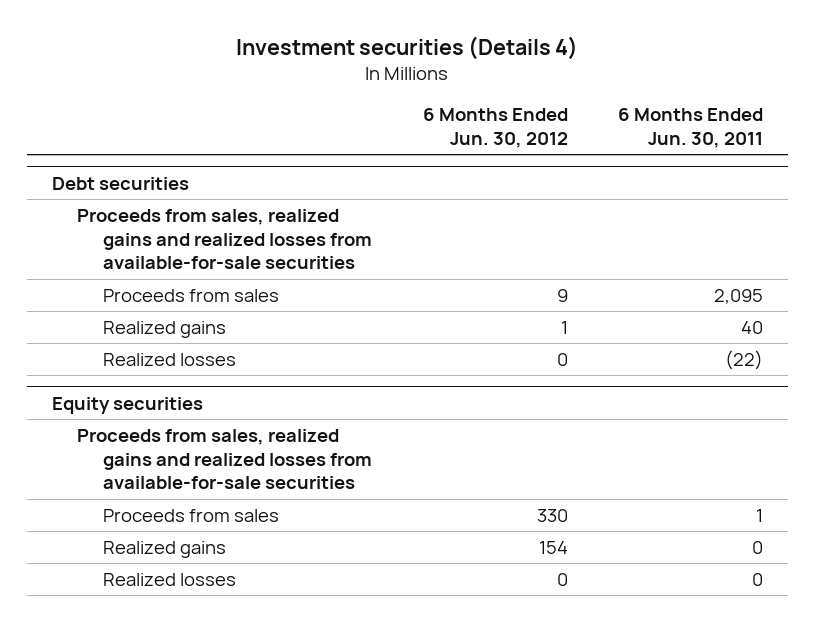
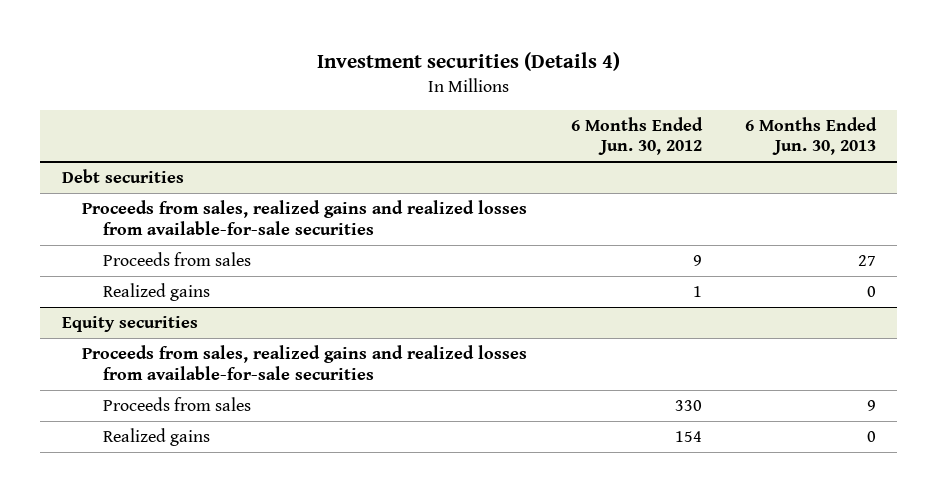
[617,108,763,149] 6 Months Ended Jun. 30, 2011 -> none
none -> [744,116,877,156] 6 Months Ended Jun. 30, 2013
[103,352,237,366] Realized losses -> none
[103,572,237,586] Realized losses -> none

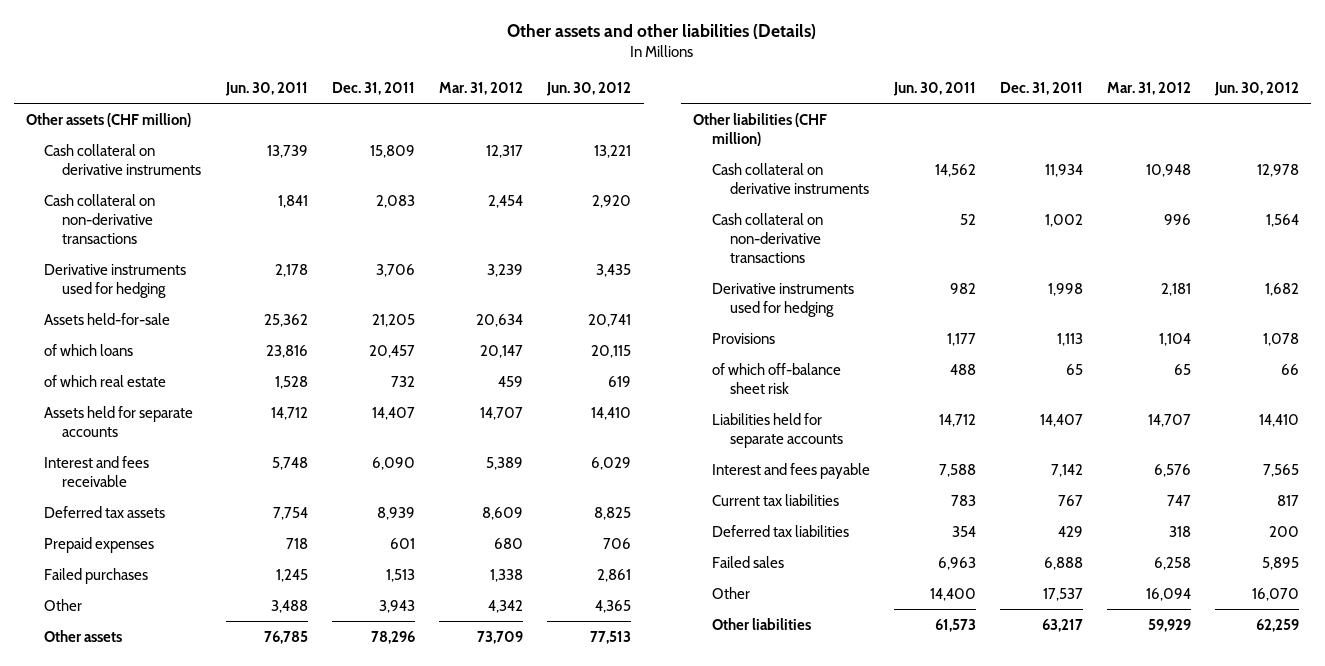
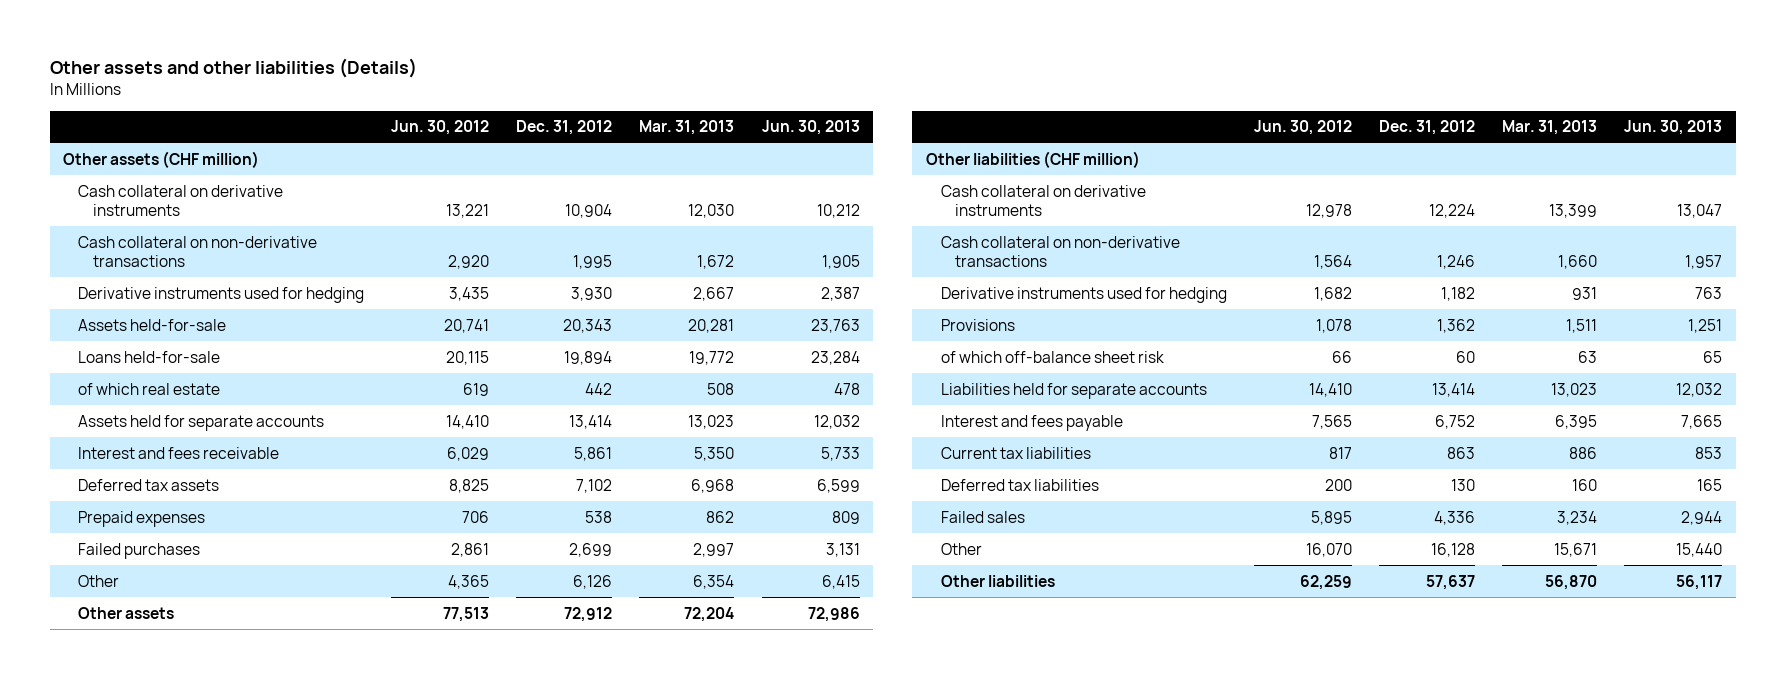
[225,81,309,96] Jun. 30, 2011 -> none
[332,81,416,95] Dec. 31, 2011 -> none
[439,81,524,95] Mar. 31, 2012 -> none
none -> [516,120,613,136] Dec. 31, 2012
none -> [639,120,735,136] Mar. 31, 2013
none -> [761,120,860,136] Jun. 30, 2013
[44,343,134,356] of which loans -> [77,350,220,363] Loans held-for-sale

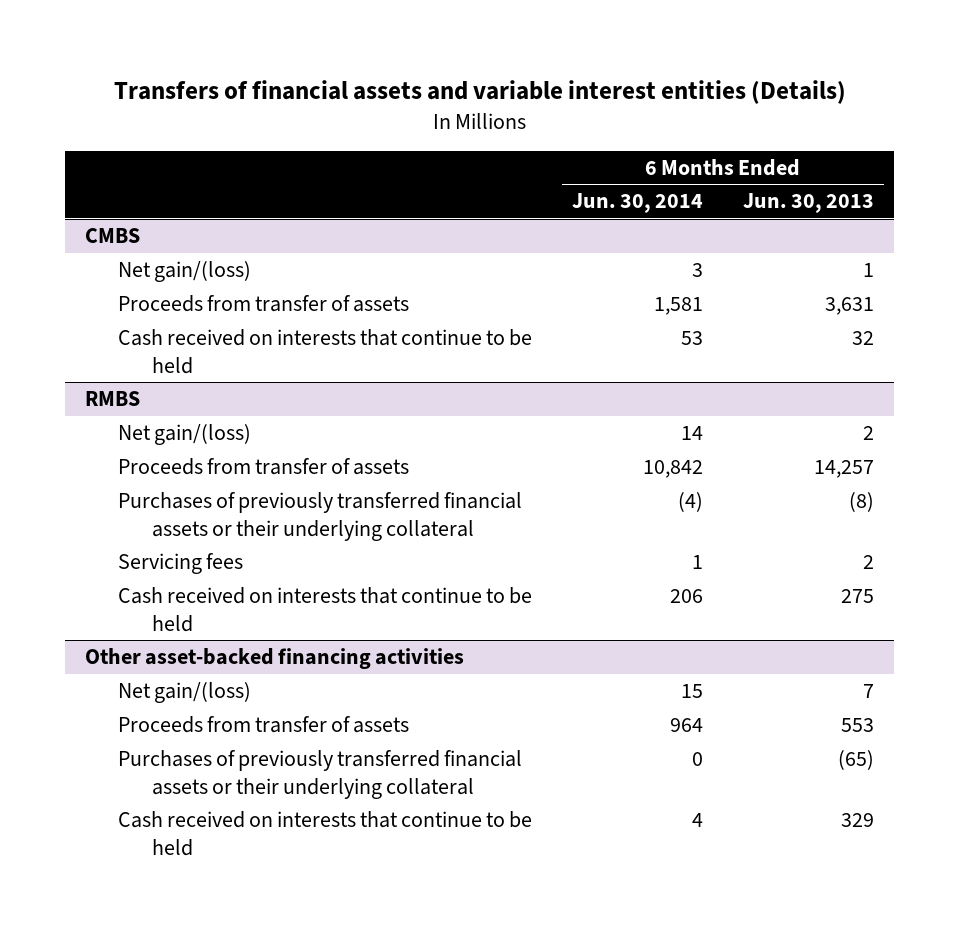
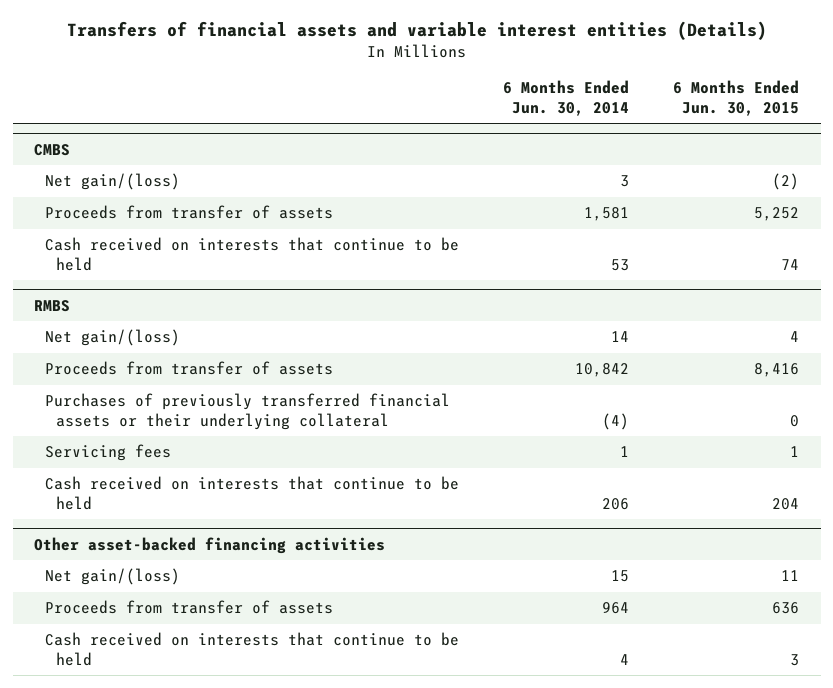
[743,193,875,214] Jun. 30, 2013 -> none
none -> [672,80,799,116] 6 Months Ended Jun. 30, 2015
[118,750,523,799] Purchases of previously transferred financial assets or their underlying collateral -> none

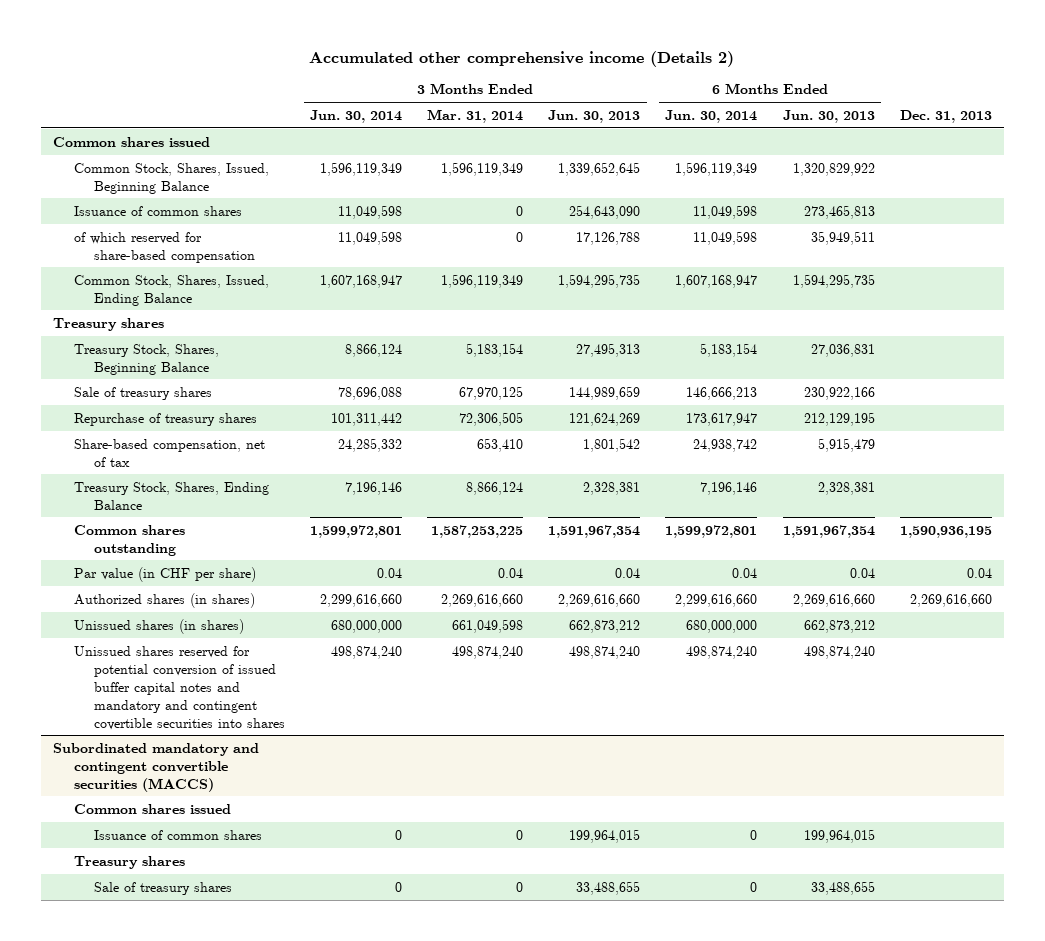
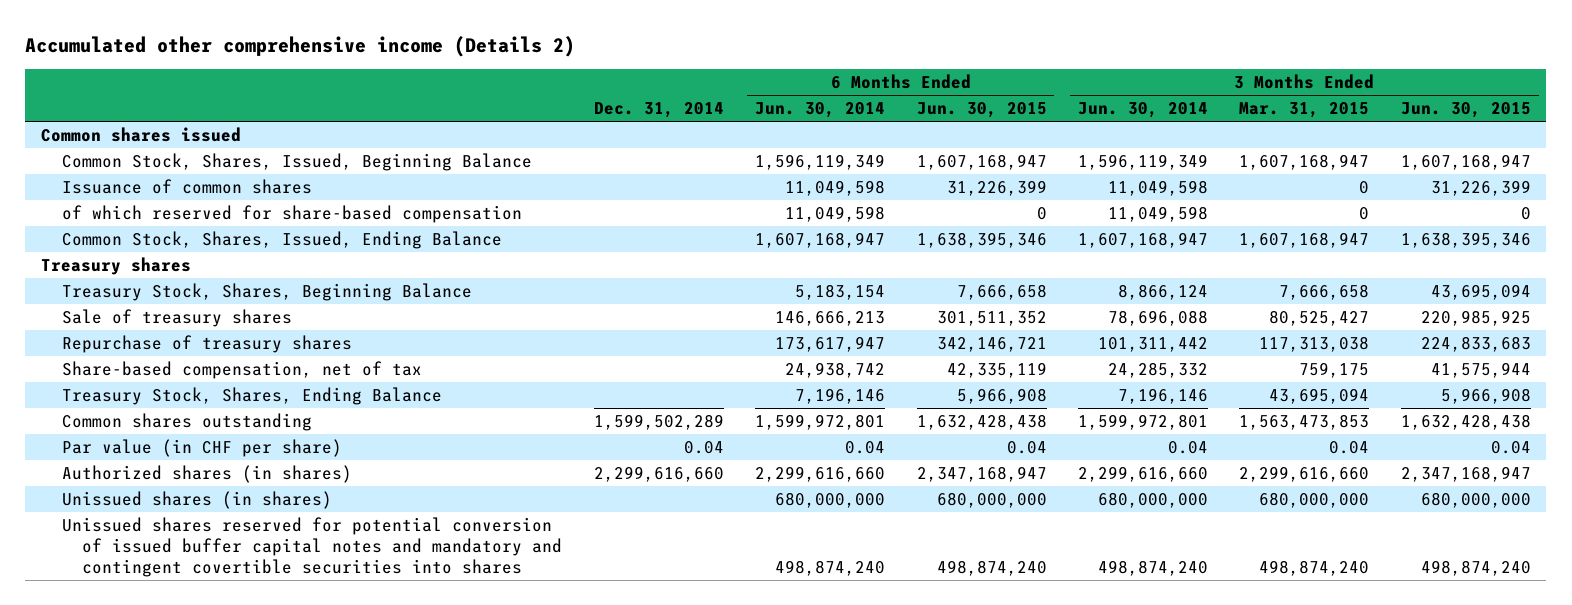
[427,108,524,123] Mar. 31, 2014 -> none
[548,109,641,123] Jun. 30, 2013 -> none
[782,109,875,123] Jun. 30, 2013 -> none
[899,109,992,123] Dec. 31, 2013 -> none
none -> [593,102,724,119] Dec. 31, 2014
none -> [916,102,1047,119] Jun. 30, 2015
none -> [1239,102,1370,119] Mar. 31, 2015
none -> [1400,102,1531,119] Jun. 30, 2015
[53,742,260,792] Subordinated mandatory and contingent convertible securities (MACCS) -> none
[73,803,231,814] Common shares issued -> none
[94,829,263,840] Issuance of common shares -> none
[73,855,185,869] Treasury shares -> none
[94,881,233,895] Sale of treasury shares -> none

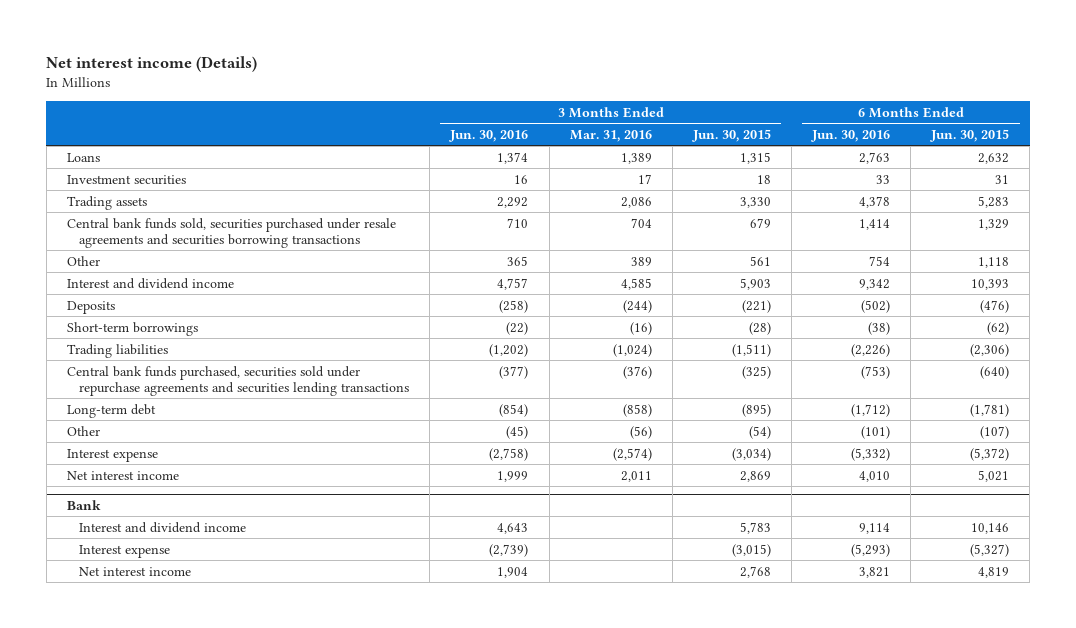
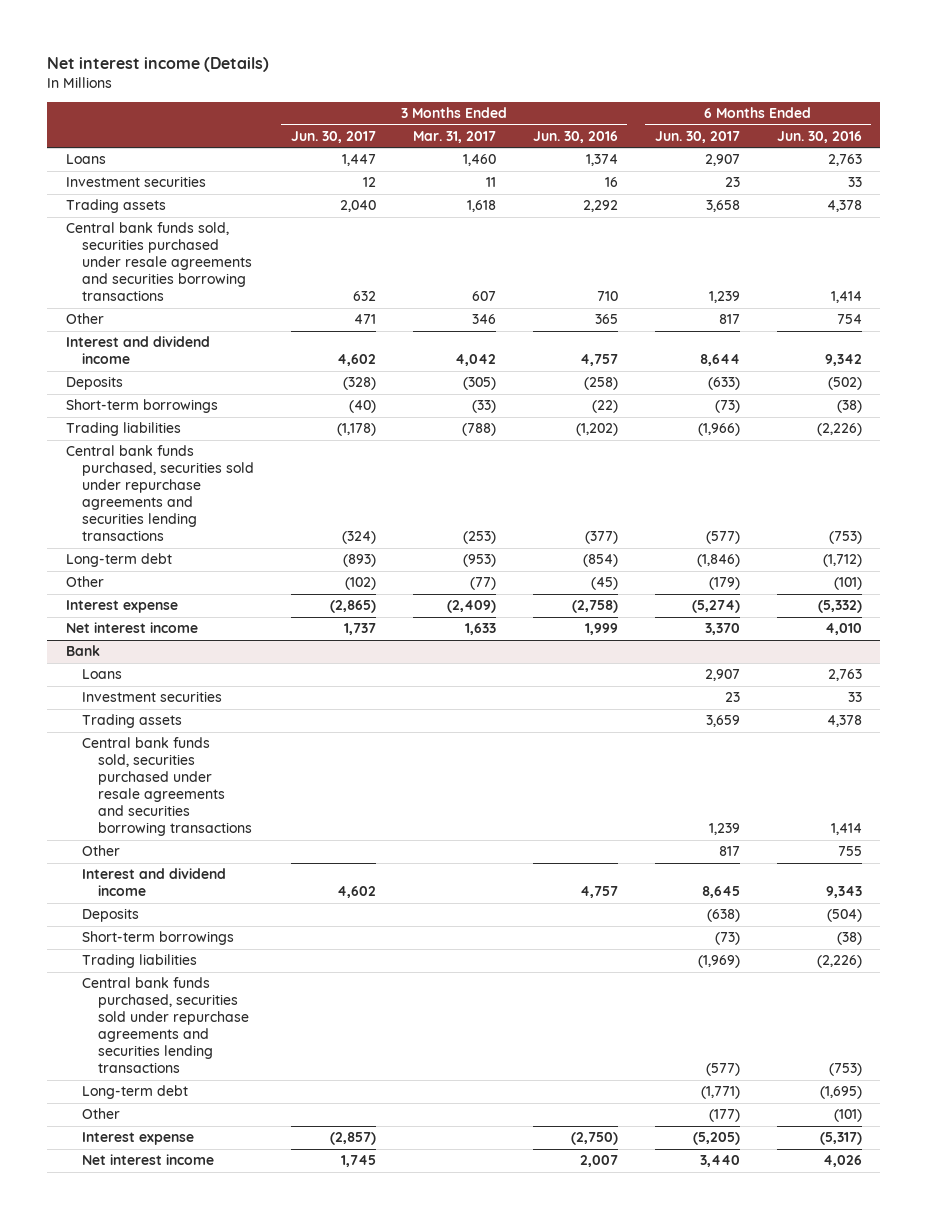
[569,129,652,142] Mar. 31, 2016 -> none
[691,128,771,142] Jun. 30, 2015 -> none
[930,128,1010,142] Jun. 30, 2015 -> none
none -> [290,130,376,143] Jun. 30, 2017
none -> [412,130,496,143] Mar. 31, 2017
none -> [654,130,740,143] Jun. 30, 2017
none -> [81,669,122,680] Loans
none -> [81,691,222,703] Investment securities
none -> [81,714,182,729] Trading assets
none -> [81,737,252,837] Central bank funds sold, securities purchased under resale agreements and securities borrowing transactions
none -> [81,845,120,857] Other
[497,522,529,534] 4,643 -> [579,886,618,899] 4,757
[859,522,891,534] 9,114 -> [825,886,862,899] 9,343
none -> [81,908,139,923] Deposits
none -> [81,931,234,946] Short-term borrowings
none -> [81,954,197,969] Trading liabilities
none -> [81,977,249,1074] Central bank funds purchased, securities sold under repurchase agreements and securities lending transactions
none -> [81,1085,188,1100] Long-term debt
none -> [81,1108,120,1120] Other
[489,543,529,557] (2,739) -> [570,1132,618,1146] (2,750)
[851,543,891,557] (5,293) -> [819,1132,862,1146] (5,317)
[497,566,529,578] 1,904 -> [579,1155,618,1168] 2,007
[859,566,891,578] 3,821 -> [822,1155,862,1168] 4,026

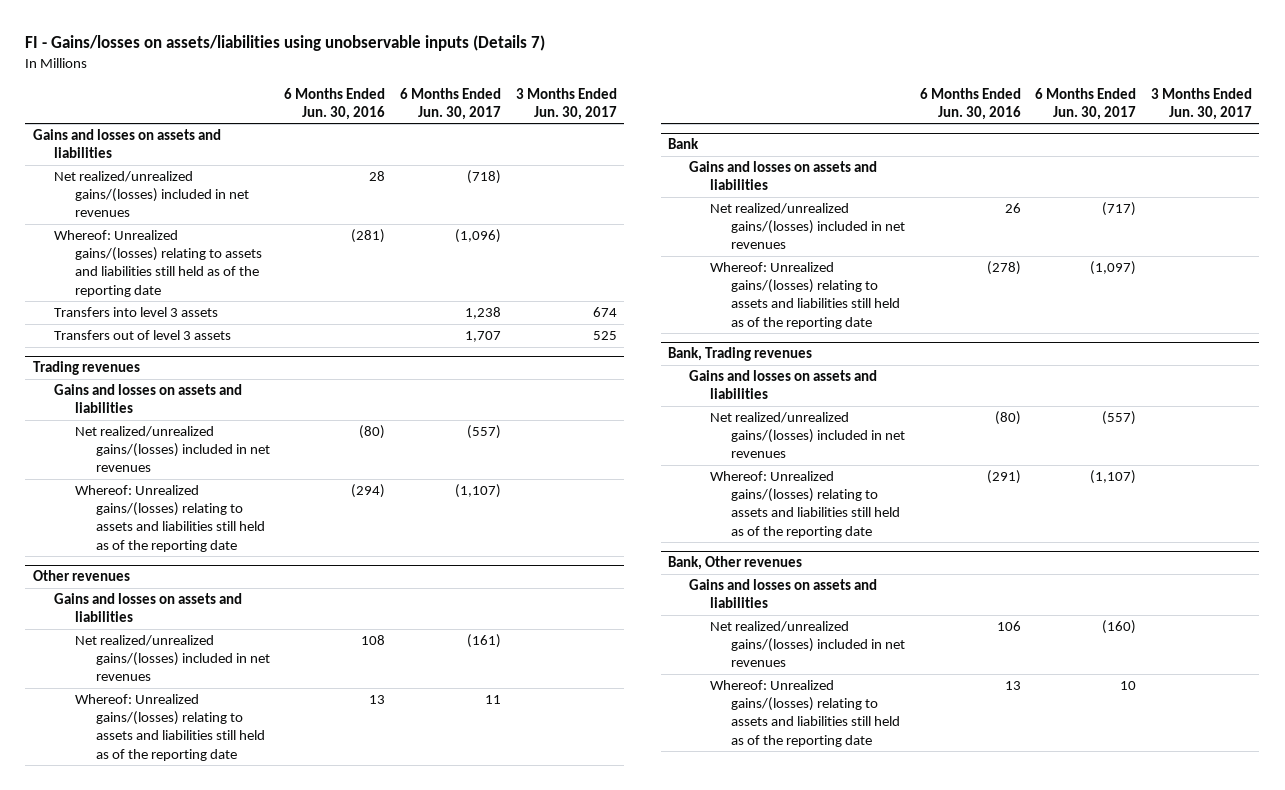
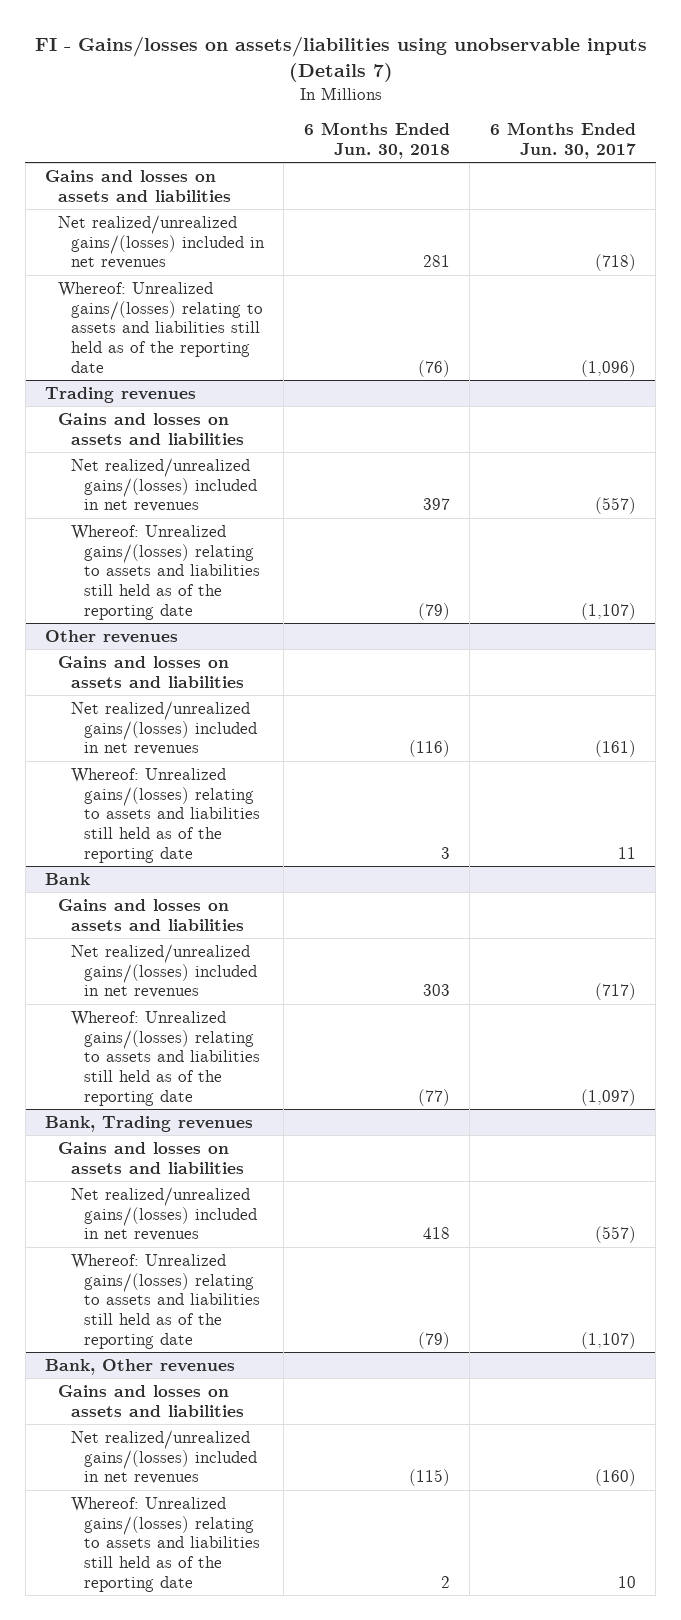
[284,87,386,120] 6 Months Ended Jun. 30, 2016 -> none
[515,87,617,120] 3 Months Ended Jun. 30, 2017 -> none
none -> [303,122,450,160] 6 Months Ended Jun. 30, 2018
[53,307,218,318] Transfers into level 3 assets -> none
[53,330,231,341] Transfers out of level 3 assets -> none

